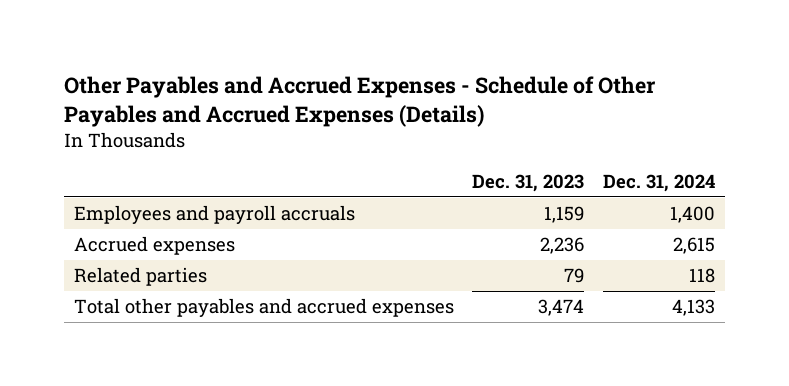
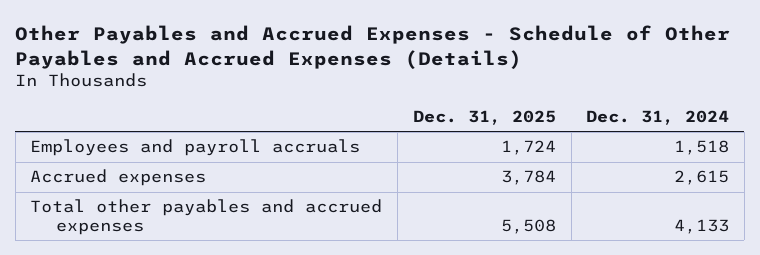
[472,173,585,192] Dec. 31, 2023 -> none
none -> [412,110,556,126] Dec. 31, 2025
[670,206,716,224] 1,400 -> [674,140,730,156] 1,518
[73,267,207,287] Related parties -> none

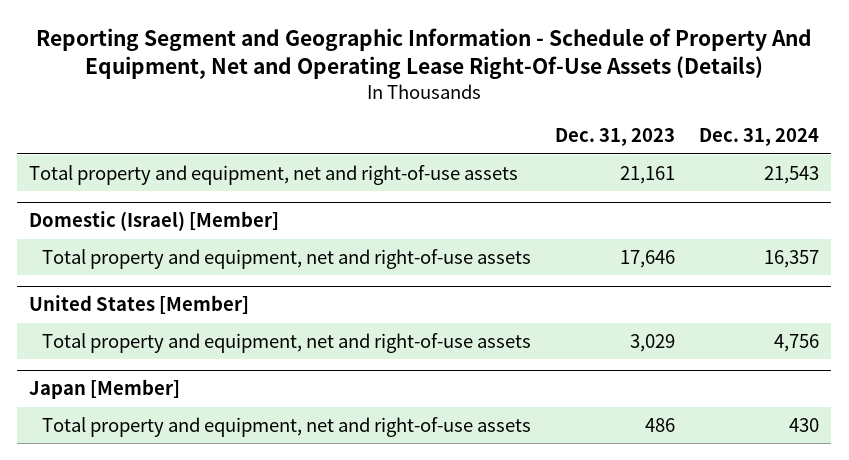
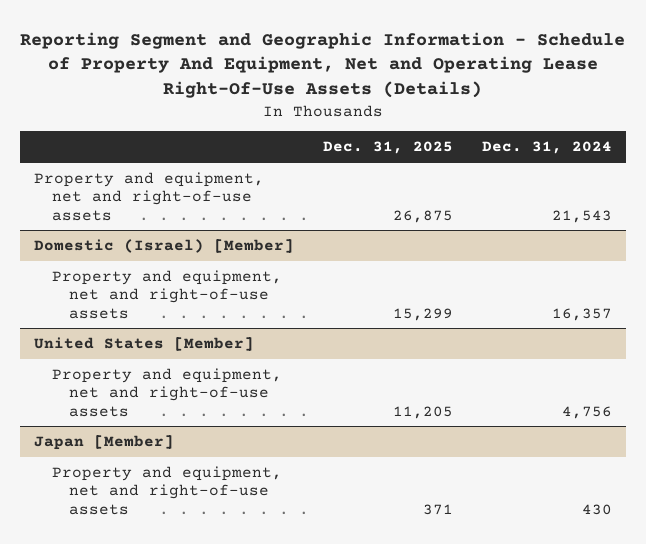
[555,128,676,147] Dec. 31, 2023 -> none
none -> [323,141,454,155] Dec. 31, 2025
[29,164,519,185] Total property and equipment, net and right-of-use assets -> [34,171,265,221] Property and equipment, net and right-of-use assets
[42,248,532,269] Total property and equipment, net and right-of-use assets -> [51,269,282,319] Property and equipment, net and right-of-use assets
[42,332,532,353] Total property and equipment, net and right-of-use assets -> [51,367,282,417] Property and equipment, net and right-of-use assets
[42,416,532,437] Total property and equipment, net and right-of-use assets -> [51,465,282,515] Property and equipment, net and right-of-use assets

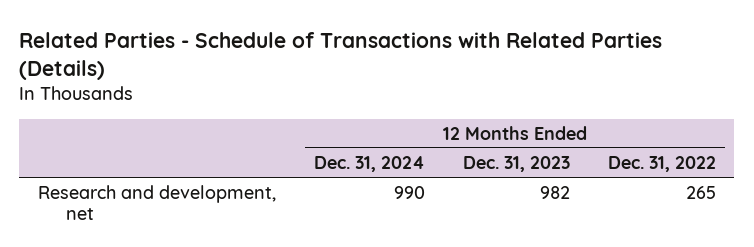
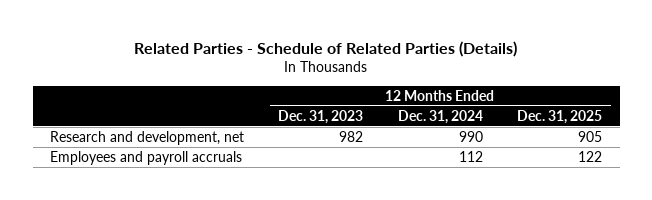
[19,31,663,80] Related Parties - Schedule of Transactions with Related Parties (Details) -> [134,40,518,57] Related Parties - Schedule of Related Parties (Details)
[607,156,716,173] Dec. 31, 2022 -> none
none -> [517,109,603,124] Dec. 31, 2025
none -> [50,150,243,165] Employees and payroll accruals

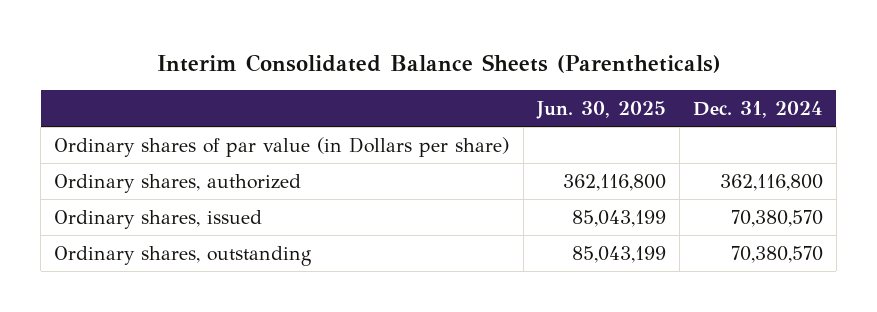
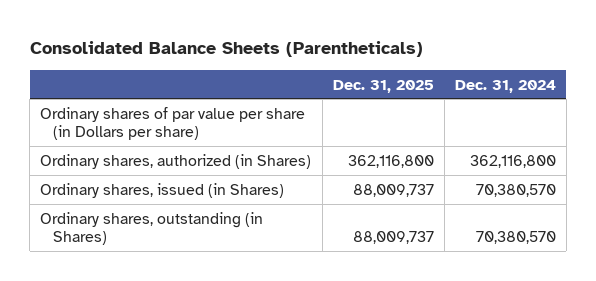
[156,53,721,73] Interim Consolidated Balance Sheets (Parentheticals) -> [29,41,423,58] Consolidated Balance Sheets (Parentheticals)
[535,100,666,119] Jun. 30, 2025 -> none
none -> [332,79,434,93] Dec. 31, 2025
[54,136,510,157] Ordinary shares of par value (in Dollars per share) -> [40,106,306,141] Ordinary shares of par value per share (in Dollars per share)
[54,173,302,193] Ordinary shares, authorized -> [40,153,312,169] Ordinary shares, authorized (in Shares)
[54,209,263,229] Ordinary shares, issued -> [40,182,285,198] Ordinary shares, issued (in Shares)
[54,245,313,266] Ordinary shares, outstanding -> [40,211,264,246] Ordinary shares, outstanding (in Shares)

